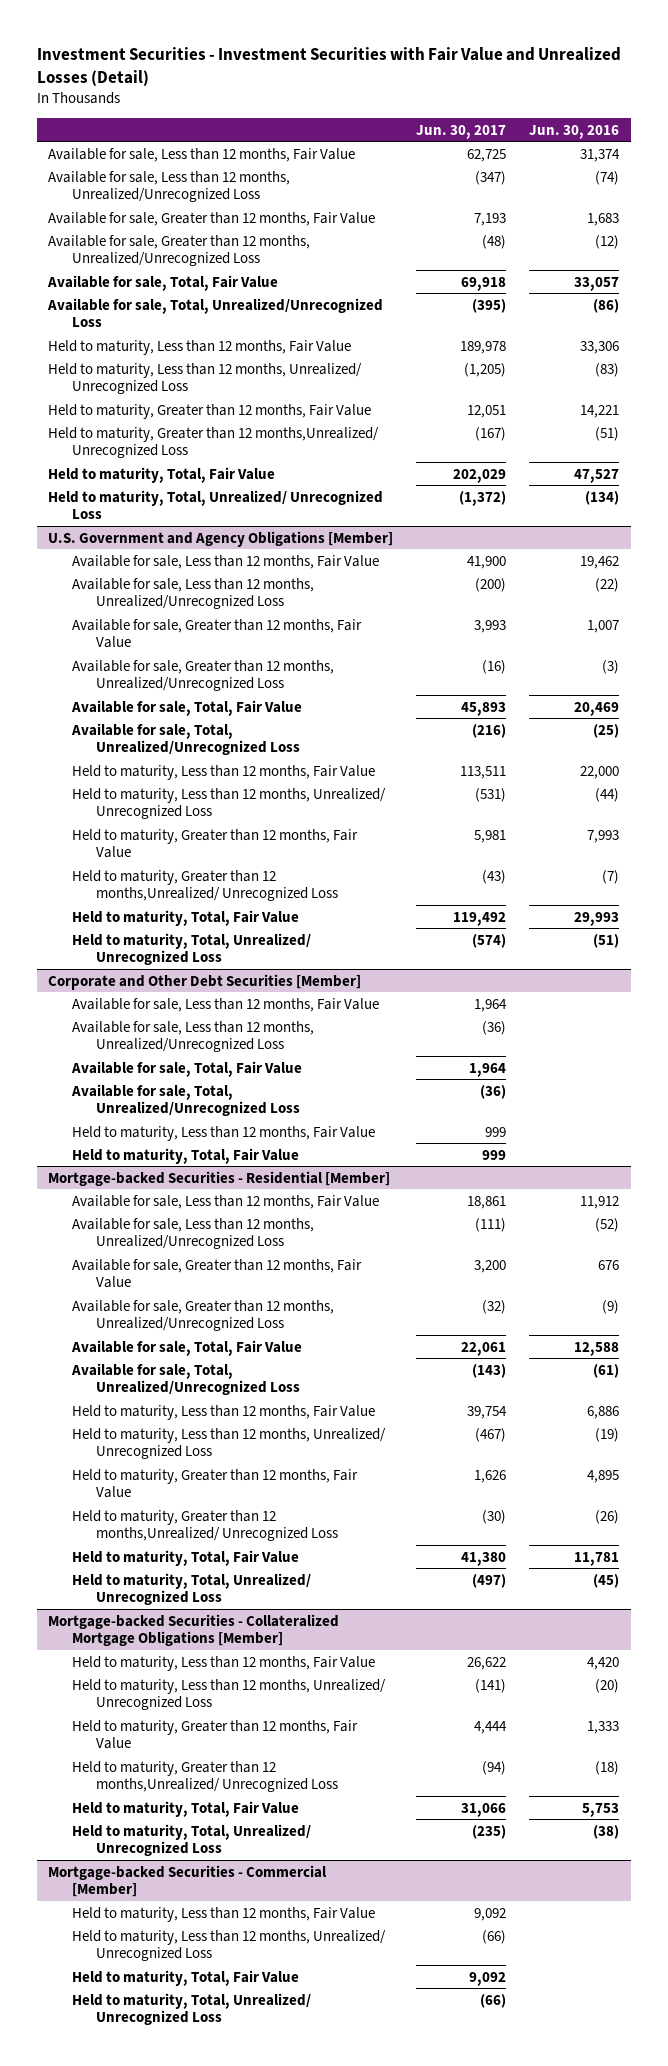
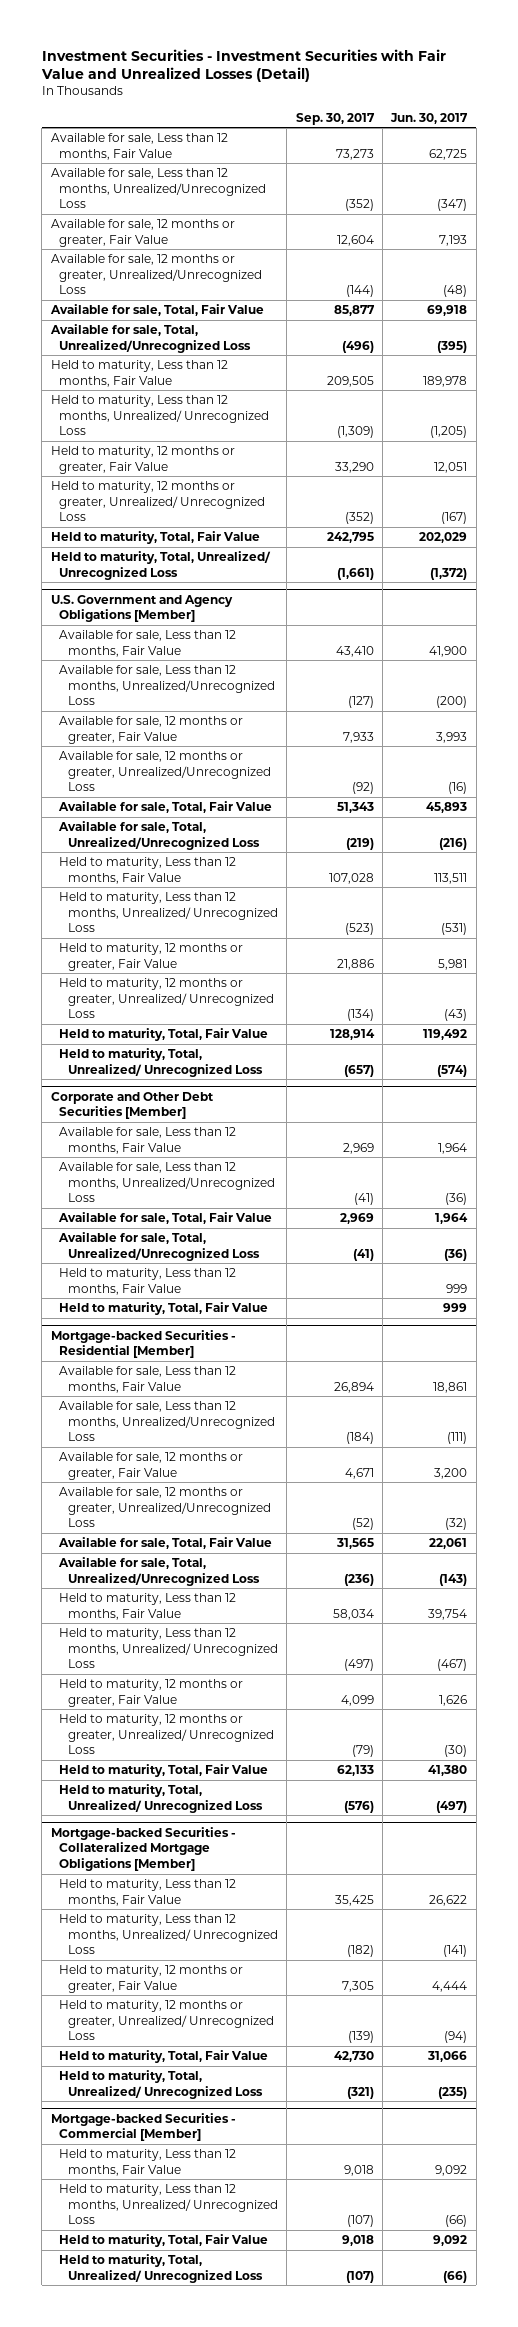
[529,124,620,139] Jun. 30, 2016 -> none
none -> [295,112,375,125] Sep. 30, 2017
[48,211,376,226] Available for sale, Greater than 12 months, Fair Value -> [50,219,235,247] Available for sale, 12 months or greater, Fair Value
[48,234,311,267] Available for sale, Greater than 12 months, Unrealized/Unrecognized Loss -> [50,254,263,295] Available for sale, 12 months or greater, Unrealized/Unrecognized Loss
[48,403,372,419] Held to maturity, Greater than 12 months, Fair Value -> [50,446,235,474] Held to maturity, 12 months or greater, Fair Value
[48,426,380,459] Held to maturity, Greater than 12 months,Unrealized/ Unrecognized Loss -> [50,481,266,522] Held to maturity, 12 months or greater, Unrealized/ Unrecognized Loss
[71,618,362,649] Available for sale, Greater than 12 months, Fair Value -> [59,716,244,744] Available for sale, 12 months or greater, Fair Value
[71,659,334,692] Available for sale, Greater than 12 months, Unrealized/Unrecognized Loss -> [59,751,272,792] Available for sale, 12 months or greater, Unrealized/Unrecognized Loss
[71,828,358,859] Held to maturity, Greater than 12 months, Fair Value -> [59,943,244,971] Held to maturity, 12 months or greater, Fair Value
[71,869,338,902] Held to maturity, Greater than 12 months,Unrealized/ Unrecognized Loss -> [59,978,275,1019] Held to maturity, 12 months or greater, Unrealized/ Unrecognized Loss
[71,1258,362,1289] Available for sale, Greater than 12 months, Fair Value -> [59,1452,244,1480] Available for sale, 12 months or greater, Fair Value
[71,1299,334,1332] Available for sale, Greater than 12 months, Unrealized/Unrecognized Loss -> [59,1487,272,1528] Available for sale, 12 months or greater, Unrealized/Unrecognized Loss
[71,1468,358,1499] Held to maturity, Greater than 12 months, Fair Value -> [59,1679,244,1707] Held to maturity, 12 months or greater, Fair Value
[71,1509,338,1542] Held to maturity, Greater than 12 months,Unrealized/ Unrecognized Loss -> [59,1714,275,1755] Held to maturity, 12 months or greater, Unrealized/ Unrecognized Loss
[71,1719,358,1750] Held to maturity, Greater than 12 months, Fair Value -> [59,1965,244,1993] Held to maturity, 12 months or greater, Fair Value
[71,1760,338,1793] Held to maturity, Greater than 12 months,Unrealized/ Unrecognized Loss -> [59,2000,275,2041] Held to maturity, 12 months or greater, Unrealized/ Unrecognized Loss

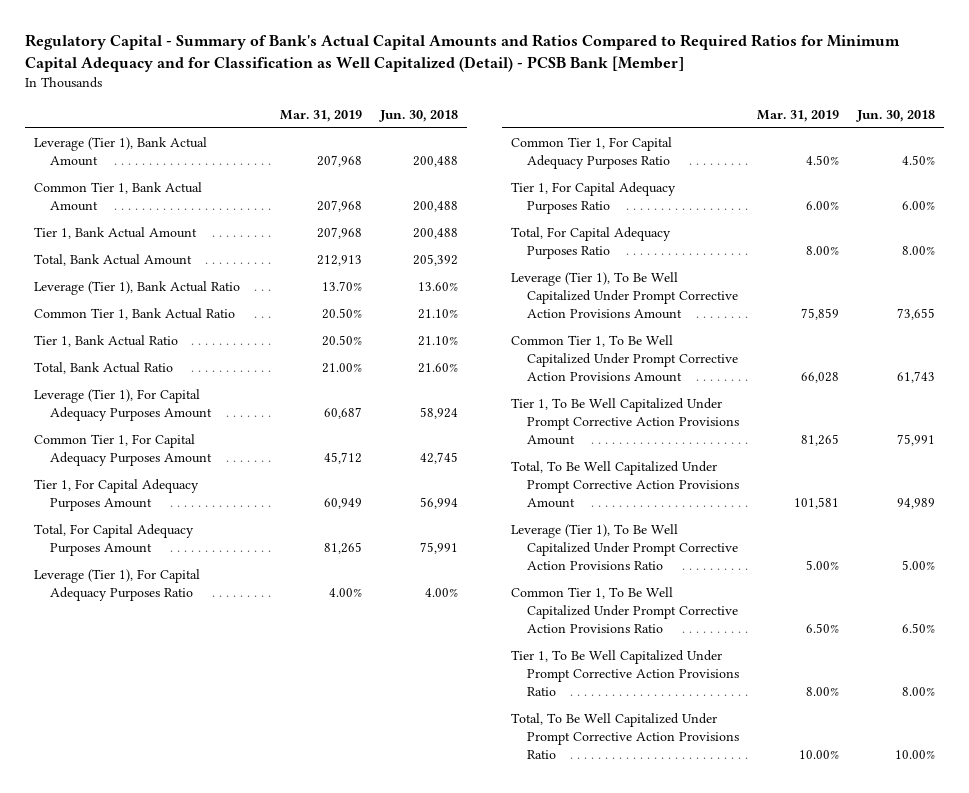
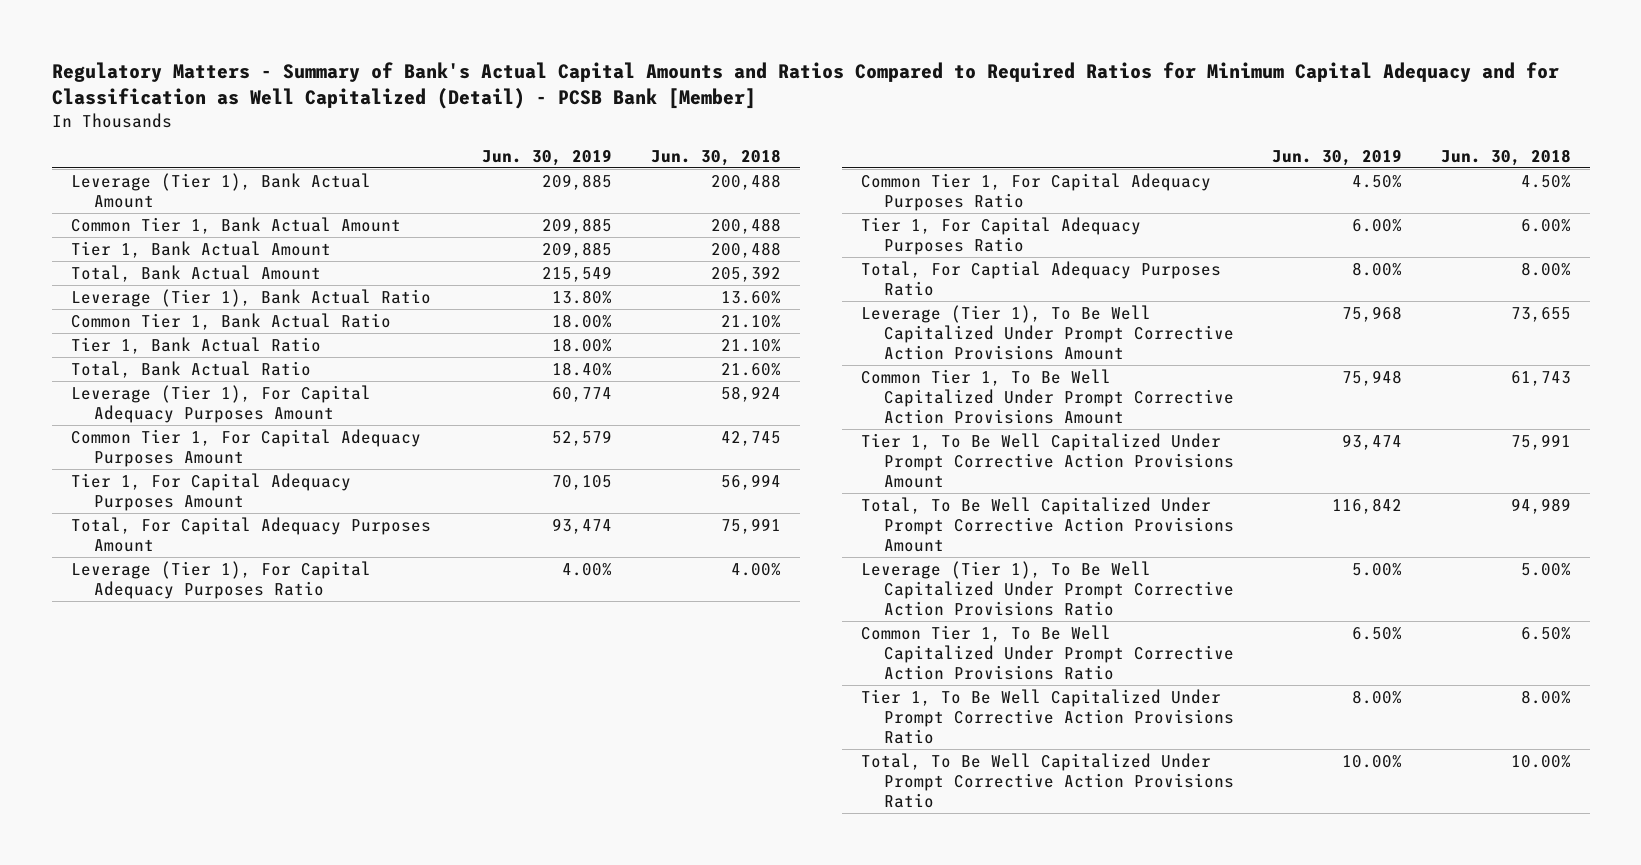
[24,34,900,73] Regulatory Capital - Summary of Bank's Actual Capital Amounts and Ratios Compared to Required Ratios for Minimum Capital Adequacy and for Classification as Well Capitalized (Detail) - PCSB Bank [Member] -> [51,61,1559,109] Regulatory Matters - Summary of Bank's Actual Capital Amounts and Ratios Compared to Required Ratios for Minimum Capital Adequacy and for Classification as Well Capitalized (Detail) - PCSB Bank [Member]
[280,109,363,122] Mar. 31, 2019 -> none
none -> [482,148,613,166] Jun. 30, 2019
[510,227,671,259] Total, For Capital Adequacy Purposes Ratio -> [860,261,1221,296] Total, For Captial Adequacy Purposes Ratio

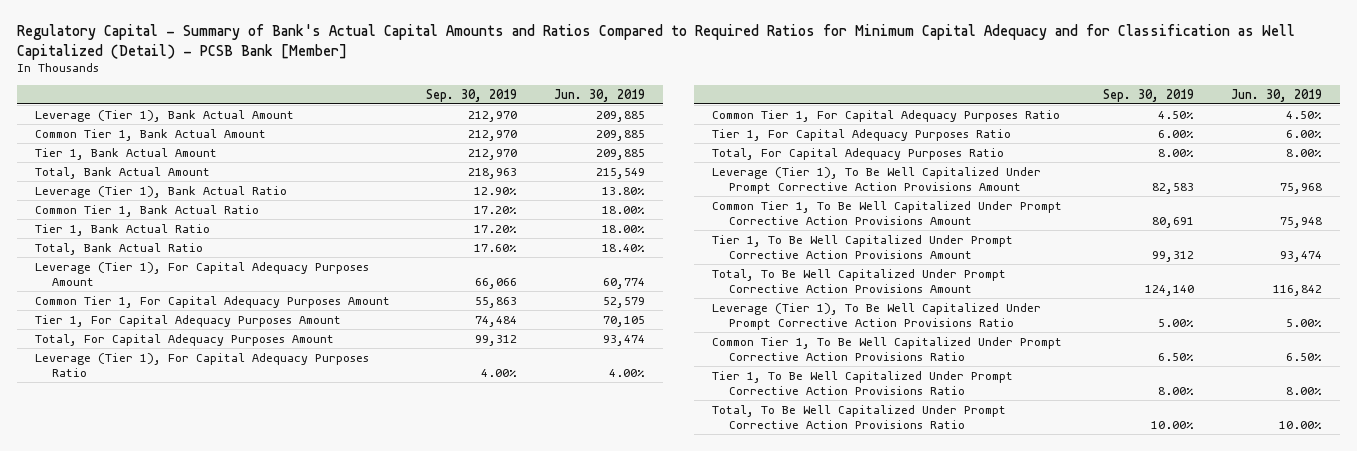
[51,61,1559,109] Regulatory Matters - Summary of Bank's Actual Capital Amounts and Ratios Compared to Required Ratios for Minimum Capital Adequacy and for Classification as Well Capitalized (Detail) - PCSB Bank [Member] -> [16,24,1295,60] Regulatory Capital - Summary of Bank's Actual Capital Amounts and Ratios Compared to Required Ratios for Minimum Capital Adequacy and for Classification as Well Capitalized (Detail) - PCSB Bank [Member]
[650,148,781,166] Jun. 30, 2018 -> none
none -> [426,88,518,102] Sep. 30, 2019
[860,261,1221,296] Total, For Captial Adequacy Purposes Ratio -> [712,147,1005,160] Total, For Capital Adequacy Purposes Ratio

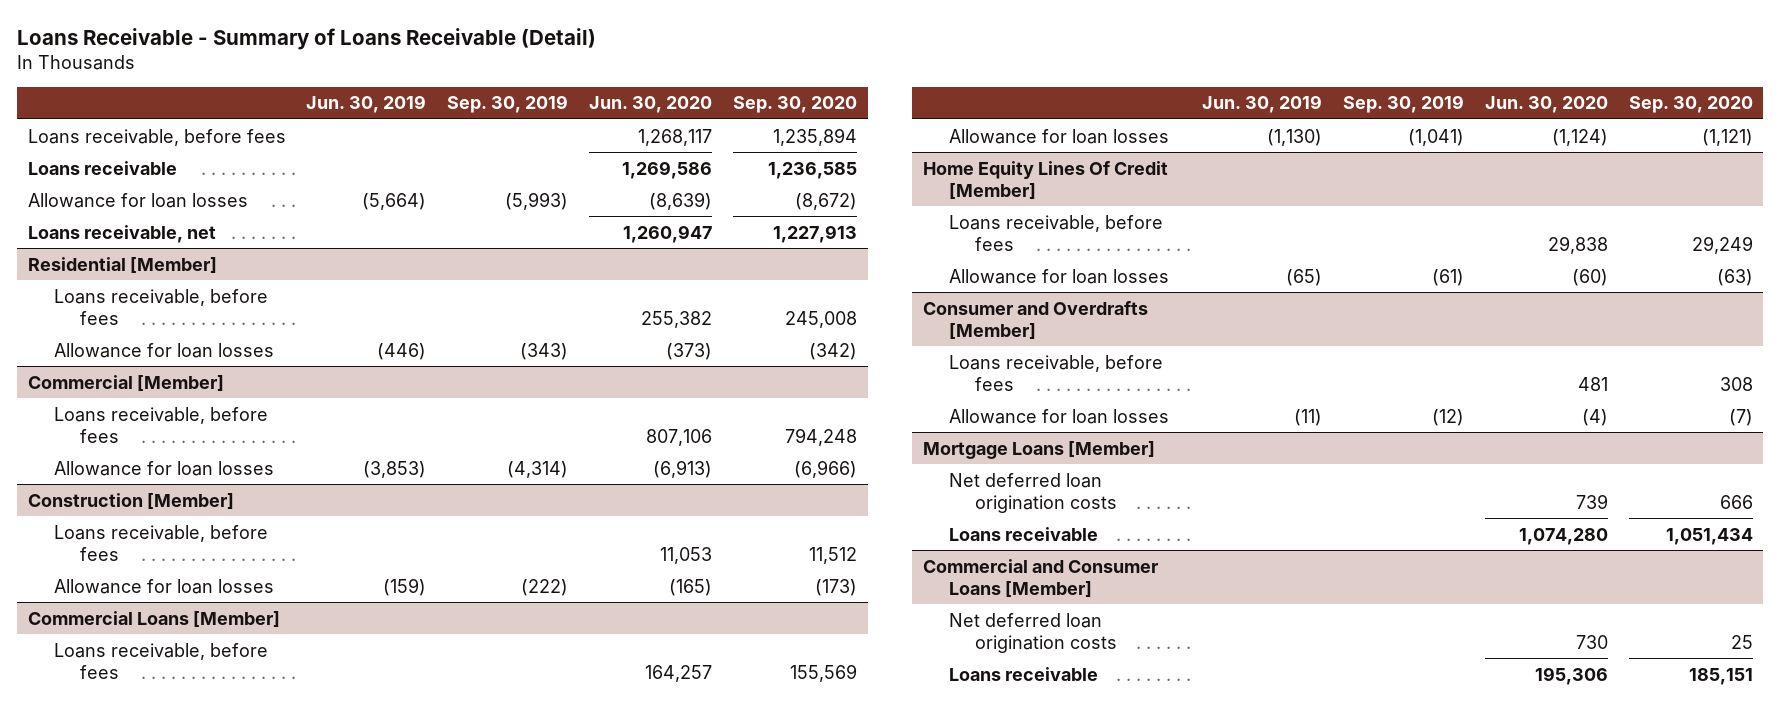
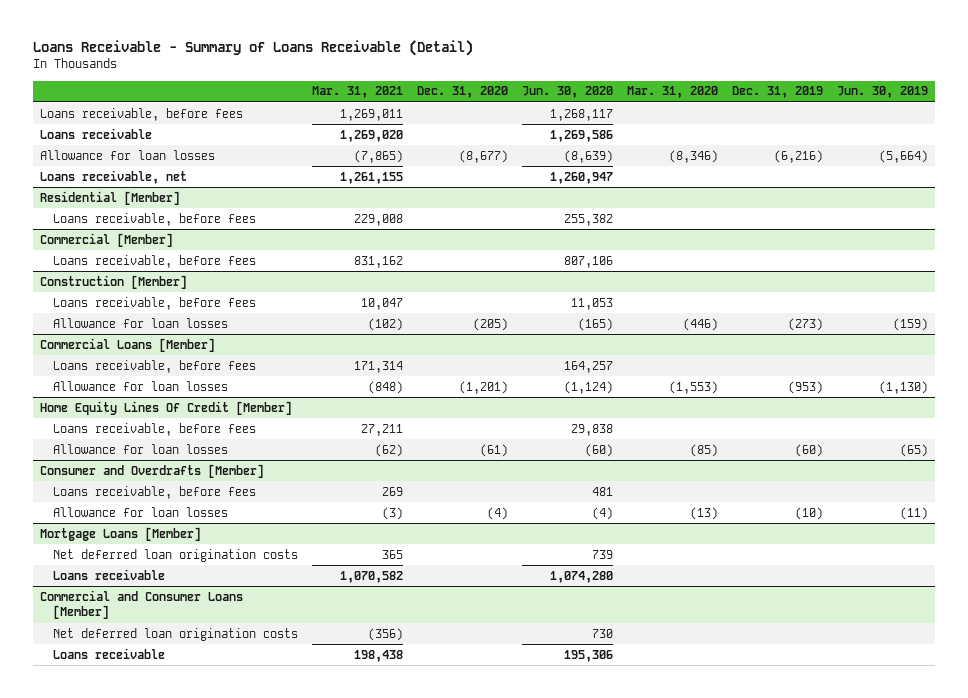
[447,95,569,114] Sep. 30, 2019 -> none
[733,96,858,114] Sep. 30, 2020 -> none
none -> [312,86,404,99] Mar. 31, 2021
none -> [417,86,509,99] Dec. 31, 2020
none -> [627,86,719,99] Mar. 31, 2020
none -> [732,86,824,99] Dec. 31, 2019
[53,342,274,358] Allowance for loan losses -> none
[53,460,274,476] Allowance for loan losses -> none

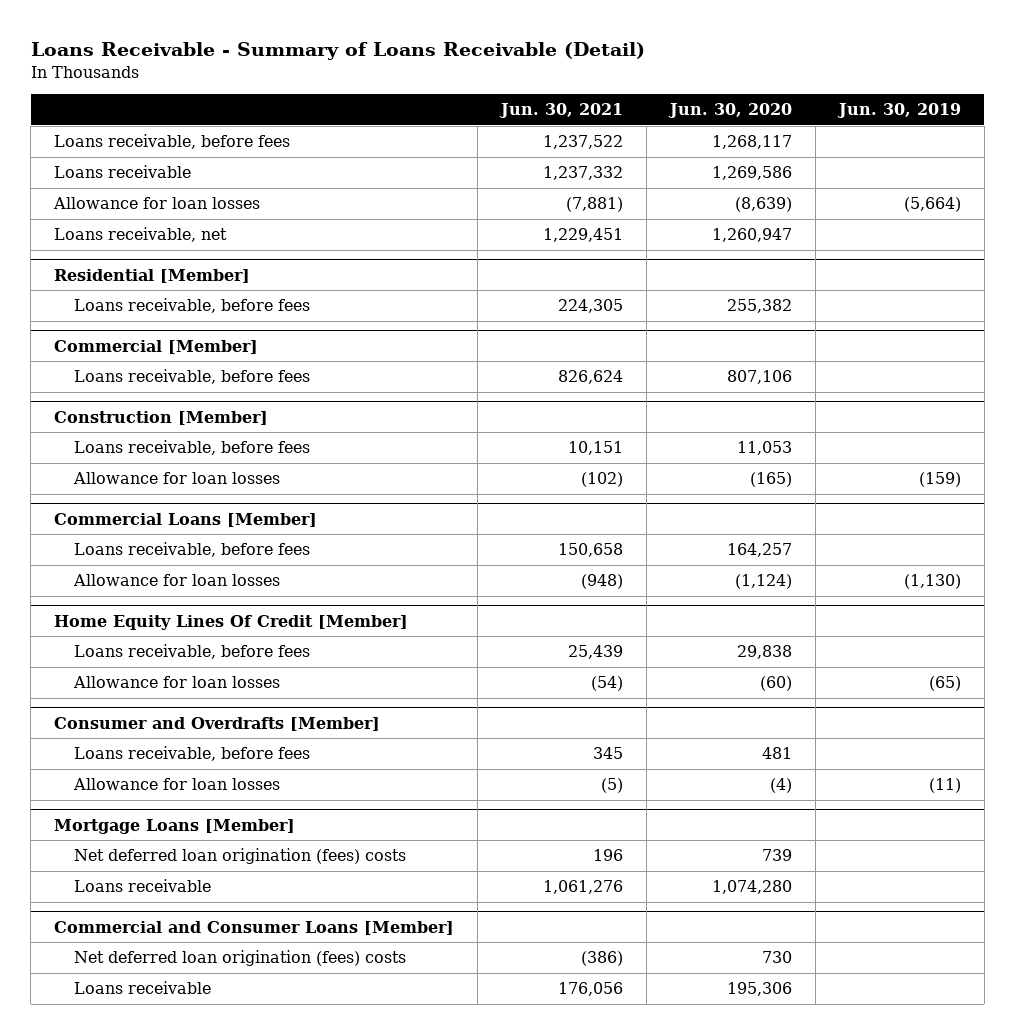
[312,86,404,99] Mar. 31, 2021 -> none
[417,86,509,99] Dec. 31, 2020 -> none
[627,86,719,99] Mar. 31, 2020 -> none
[732,86,824,99] Dec. 31, 2019 -> none
none -> [499,103,624,119] Jun. 30, 2021
[53,548,299,562] Net deferred loan origination costs -> [73,848,406,865] Net deferred loan origination (fees) costs
[53,627,299,641] Net deferred loan origination costs -> [73,950,406,967] Net deferred loan origination (fees) costs

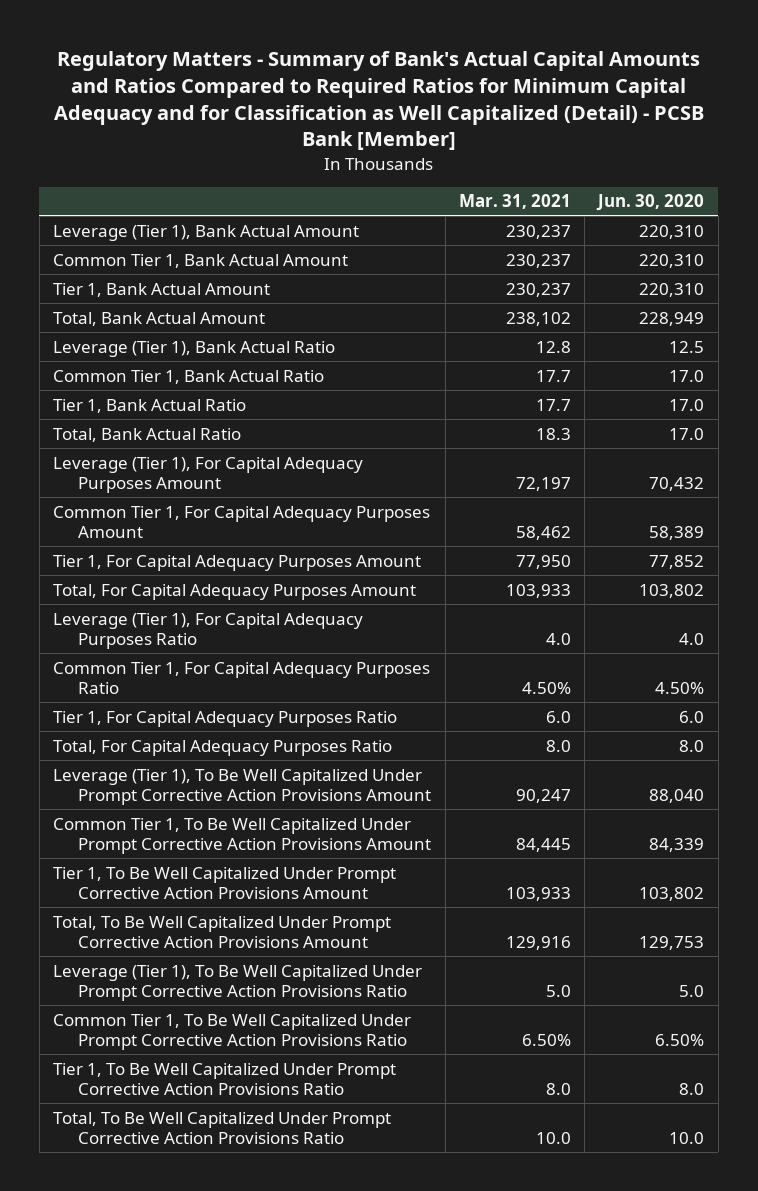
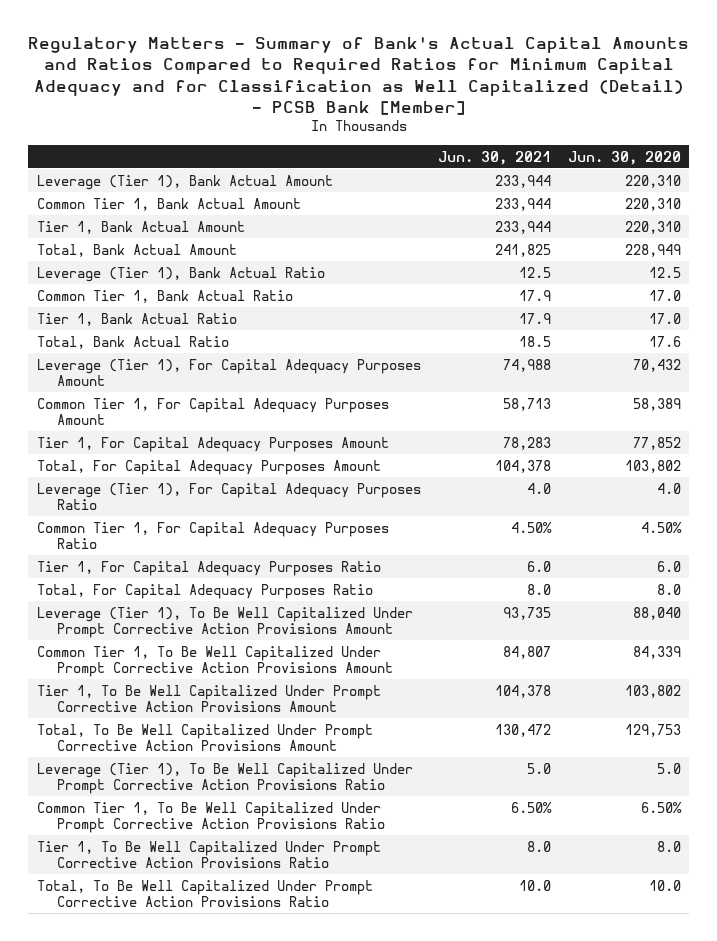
[458,194,571,210] Mar. 31, 2021 -> none
none -> [437,150,551,165] Jun. 30, 2021
[669,427,705,440] 17.0 -> [648,335,681,347] 17.6

